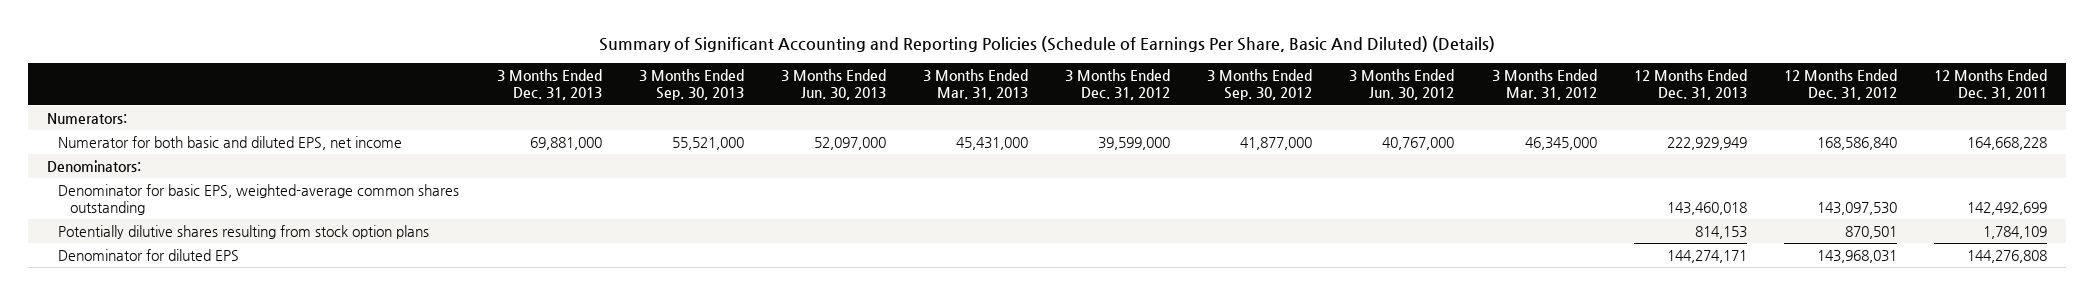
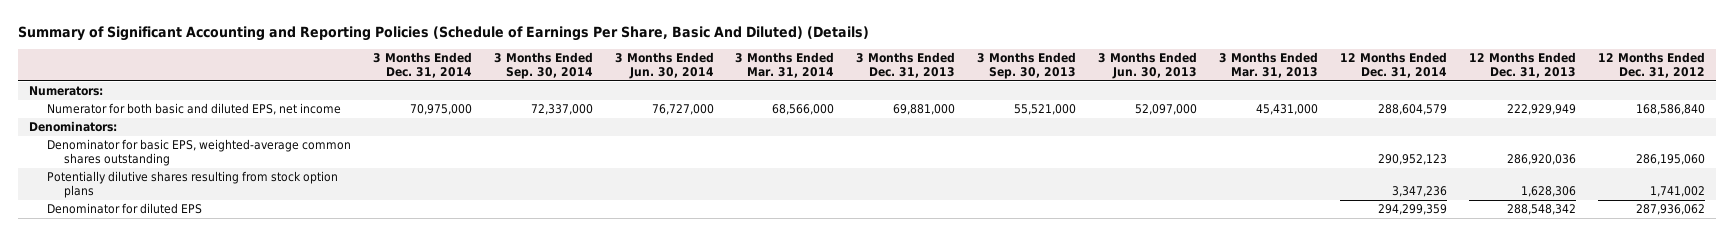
[1065,69,1171,101] 3 Months Ended Dec. 31, 2012 -> none
[1207,69,1313,101] 3 Months Ended Sep. 30, 2012 -> none
[1349,69,1455,101] 3 Months Ended Jun. 30, 2012 -> none
[1491,69,1597,101] 3 Months Ended Mar. 31, 2012 -> none
[1934,69,2048,101] 12 Months Ended Dec. 31, 2011 -> none
none -> [372,52,472,79] 3 Months Ended Dec. 31, 2014
none -> [493,52,593,80] 3 Months Ended Sep. 30, 2014
none -> [614,52,714,80] 3 Months Ended Jun. 30, 2014
none -> [735,52,835,79] 3 Months Ended Mar. 31, 2014
none -> [1340,52,1448,79] 12 Months Ended Dec. 31, 2014
[1666,202,1747,216] 143,460,018 -> [1507,154,1577,166] 286,920,036
[1816,202,1897,216] 143,097,530 -> [1636,154,1706,166] 286,195,060
[1694,225,1747,239] 814,153 -> [1521,186,1577,198] 1,628,306
[1844,225,1897,239] 870,501 -> [1650,186,1706,198] 1,741,002
[1666,249,1747,263] 144,274,171 -> [1507,204,1577,216] 288,548,342
[1816,249,1897,263] 143,968,031 -> [1636,204,1706,216] 287,936,062

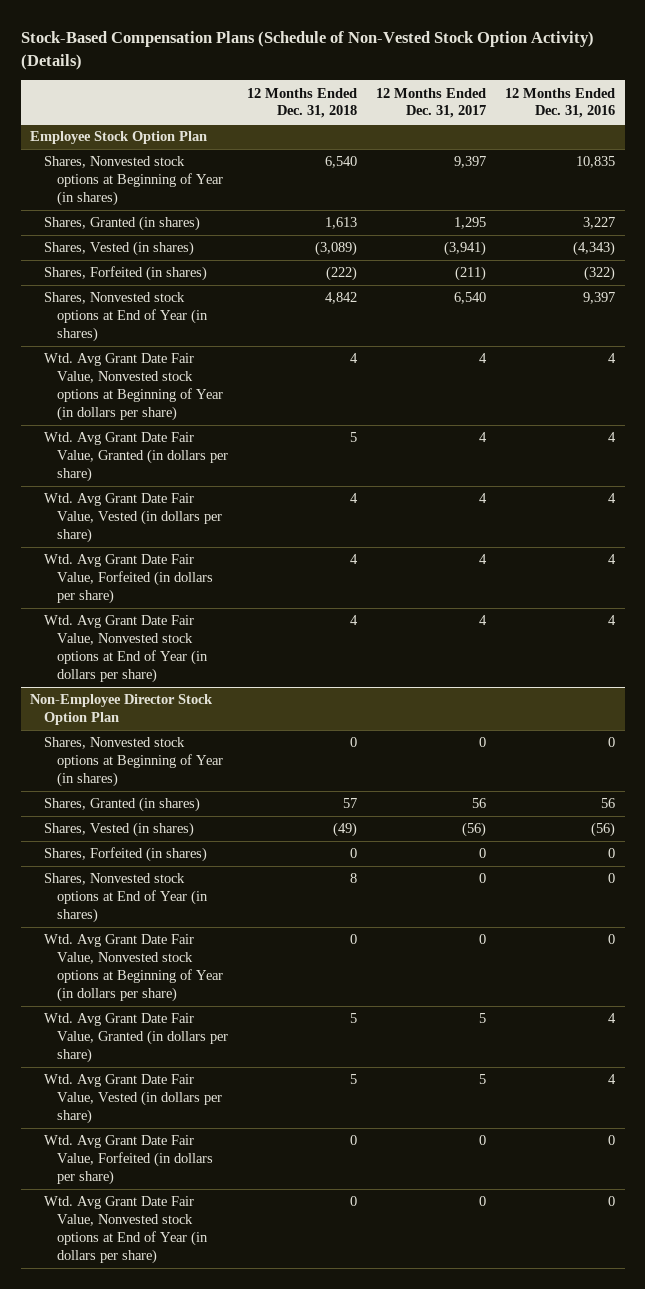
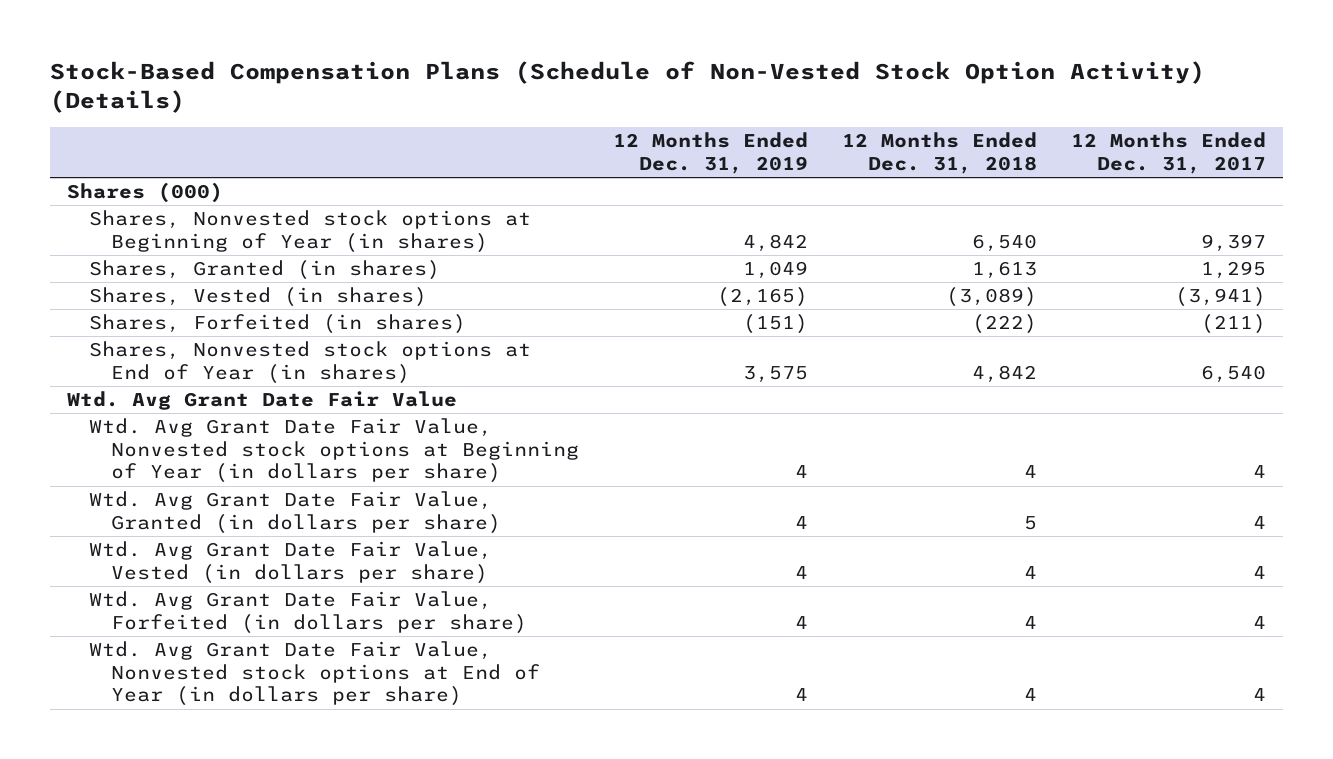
[505,87,616,119] 12 Months Ended Dec. 31, 2016 -> none
none -> [612,132,808,174] 12 Months Ended Dec. 31, 2019
[30,131,208,145] Employee Stock Option Plan -> none
none -> [67,182,224,204] Shares (000)
none -> [67,391,458,411] Wtd. Avg Grant Date Fair Value
[30,694,214,726] Non-Employee Director Stock Option Plan -> none
[43,737,223,787] Shares, Nonvested stock options at Beginning of Year (in shares) -> none
[43,797,200,813] Shares, Granted (in shares) -> none
[43,822,194,838] Shares, Vested (in shares) -> none
[43,847,207,863] Shares, Forfeited (in shares) -> none
[43,873,208,923] Shares, Nonvested stock options at End of Year (in shares) -> none
[43,934,223,1002] Wtd. Avg Grant Date Fair Value, Nonvested stock options at Beginning of Year (in dollars per share) -> none
[43,1013,228,1063] Wtd. Avg Grant Date Fair Value, Granted (in dollars per share) -> none
[43,1074,222,1124] Wtd. Avg Grant Date Fair Value, Vested (in dollars per share) -> none
[43,1135,213,1185] Wtd. Avg Grant Date Fair Value, Forfeited (in dollars per share) -> none
[43,1196,208,1264] Wtd. Avg Grant Date Fair Value, Nonvested stock options at End of Year (in dollars per share) -> none

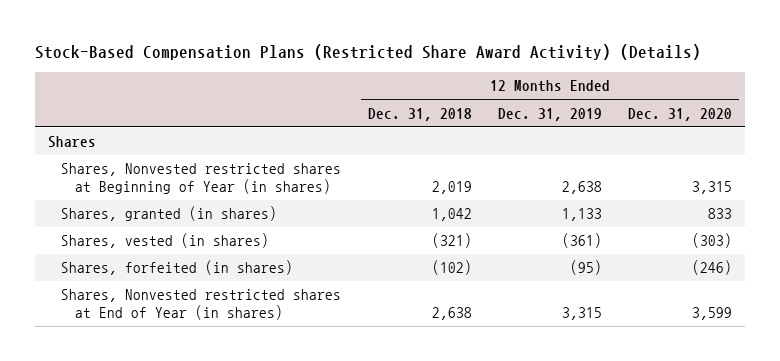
[50,61,1206,114] Stock-Based Compensation Plans (Schedule of Non-Vested Stock Option Activity) (Details) -> [34,44,701,61] Stock-Based Compensation Plans (Restricted Share Award Activity) (Details)
[1070,132,1266,174] 12 Months Ended Dec. 31, 2017 -> none
none -> [628,107,733,121] Dec. 31, 2020
[67,391,458,411] Wtd. Avg Grant Date Fair Value -> none
[88,418,579,484] Wtd. Avg Grant Date Fair Value, Nonvested stock options at Beginning of Year (in dollars per share) -> none
[88,491,501,534] Wtd. Avg Grant Date Fair Value, Granted (in dollars per share) -> none
[88,541,492,584] Wtd. Avg Grant Date Fair Value, Vested (in dollars per share) -> none
[88,591,527,634] Wtd. Avg Grant Date Fair Value, Forfeited (in dollars per share) -> none
[88,641,540,707] Wtd. Avg Grant Date Fair Value, Nonvested stock options at End of Year (in dollars per share) -> none
[67,182,224,204] Shares (000) -> [47,136,96,149] Shares
[88,210,531,253] Shares, Nonvested stock options at Beginning of Year (in shares) -> [61,163,342,195] Shares, Nonvested restricted shares at Beginning of Year (in shares)
[742,233,808,252] 4,842 -> [561,181,602,195] 2,638
[971,233,1037,252] 6,540 -> [431,181,472,195] 2,019
[88,260,440,281] Shares, Granted (in shares) -> [61,206,278,222] Shares, granted (in shares)
[742,261,808,280] 1,049 -> [561,208,602,222] 1,133
[971,261,1037,280] 1,613 -> [431,208,472,222] 1,042
[88,287,427,308] Shares, Vested (in shares) -> [61,233,270,249] Shares, vested (in shares)
[716,287,808,308] (2,165) -> [561,233,602,249] (361)
[945,287,1037,308] (3,089) -> [431,233,472,249] (321)
[88,314,466,335] Shares, Forfeited (in shares) -> [61,260,294,276] Shares, forfeited (in shares)
[742,314,808,335] (151) -> [569,260,602,276] (95)
[971,314,1037,335] (222) -> [431,260,472,276] (102)
[88,341,531,384] Shares, Nonvested stock options at End of Year (in shares) -> [61,289,342,321] Shares, Nonvested restricted shares at End of Year (in shares)
[742,365,808,383] 3,575 -> [561,307,602,321] 3,315
[971,364,1037,383] 4,842 -> [431,307,472,321] 2,638

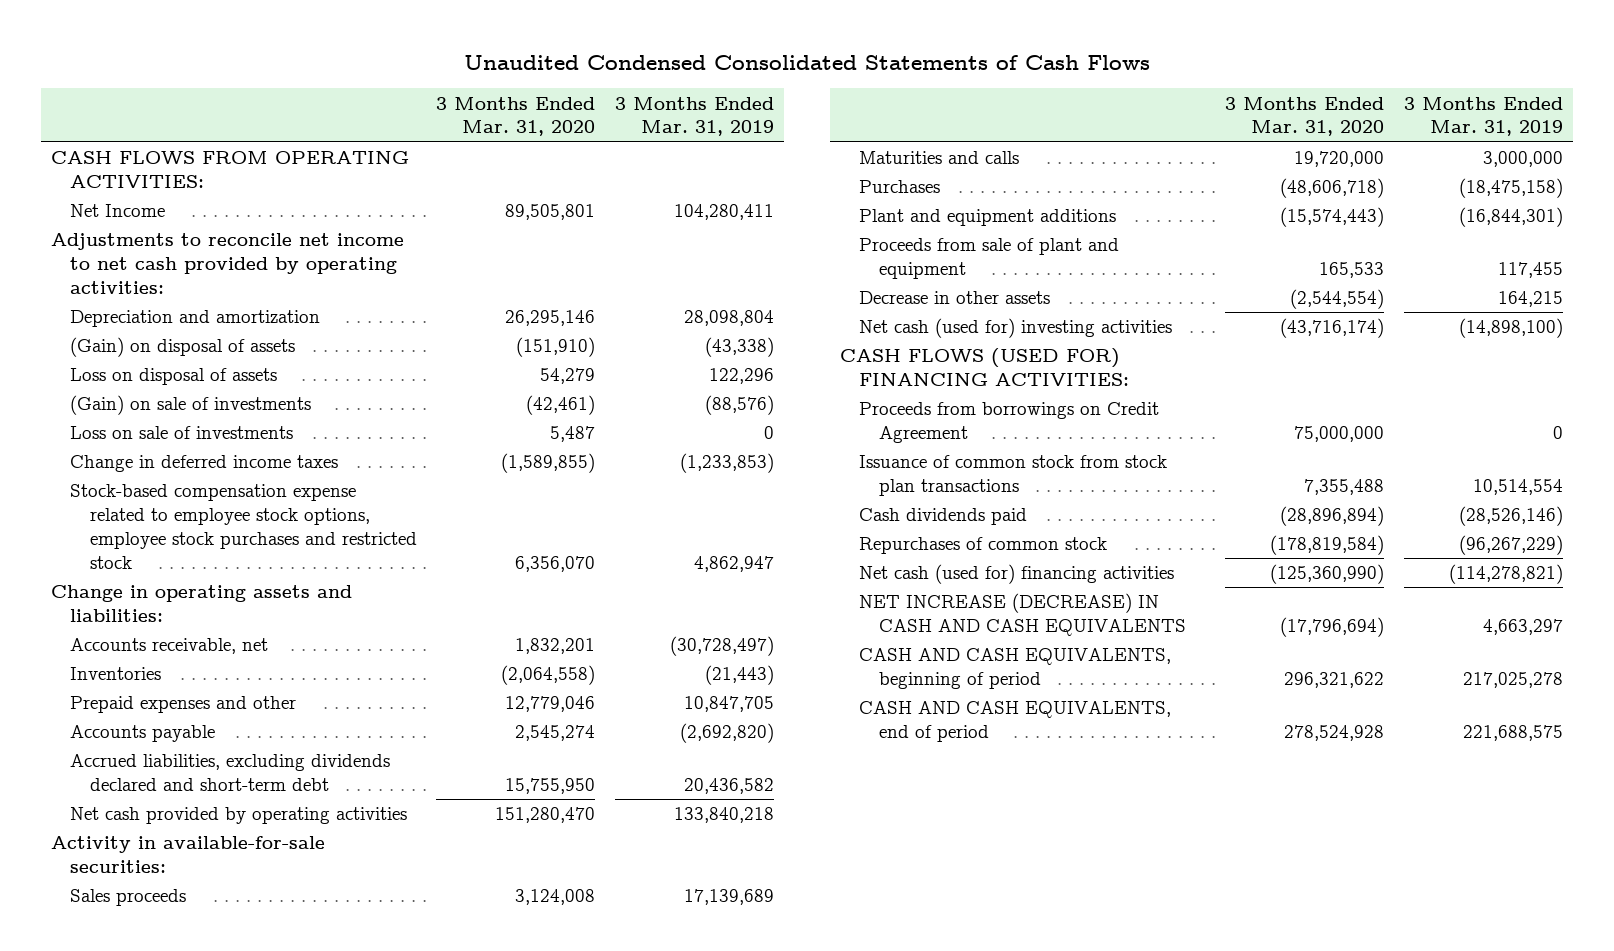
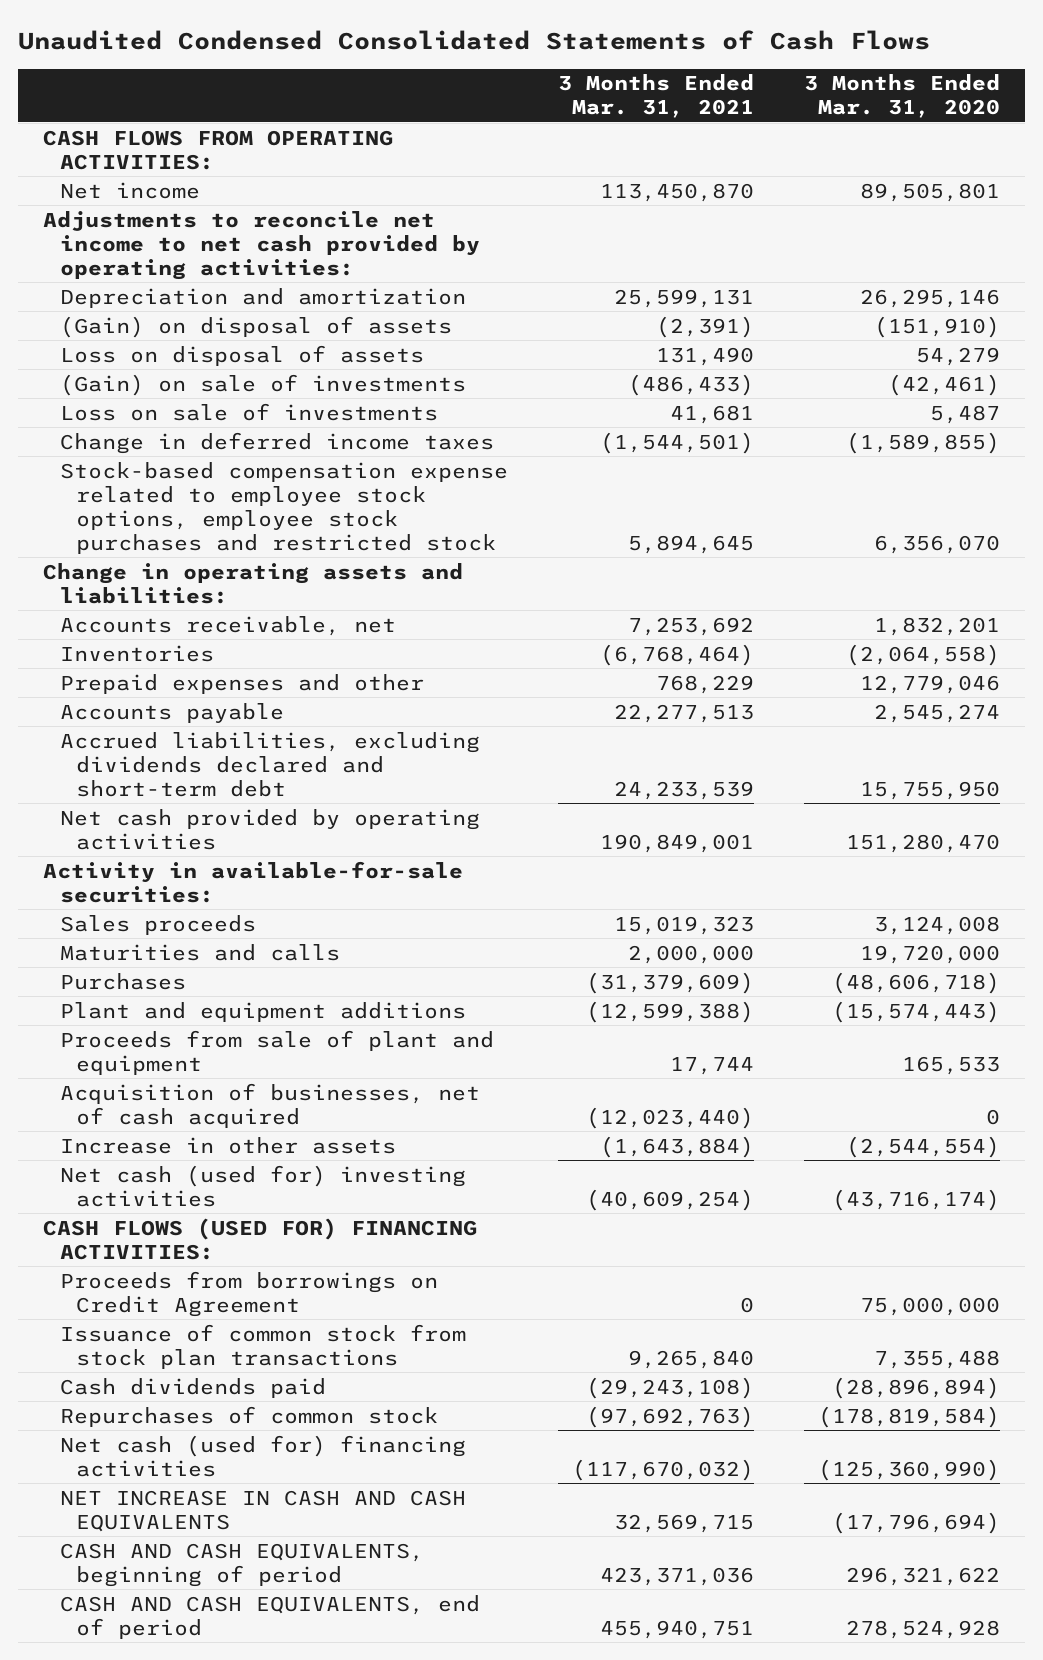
[614,96,774,137] 3 Months Ended Mar. 31, 2019 -> none
none -> [557,74,754,119] 3 Months Ended Mar. 31, 2021
[70,204,166,218] Net Income -> [59,181,200,199] Net income
none -> [59,1082,480,1128] Acquisition of businesses, net of cash acquired
[859,291,1051,305] Decrease in other assets -> [59,1136,396,1154] Increase in other assets
[859,593,1186,637] NET INCREASE (DECREASE) IN CASH AND CASH EQUIVALENTS -> [59,1489,466,1532] NET INCREASE IN CASH AND CASH EQUIVALENTS

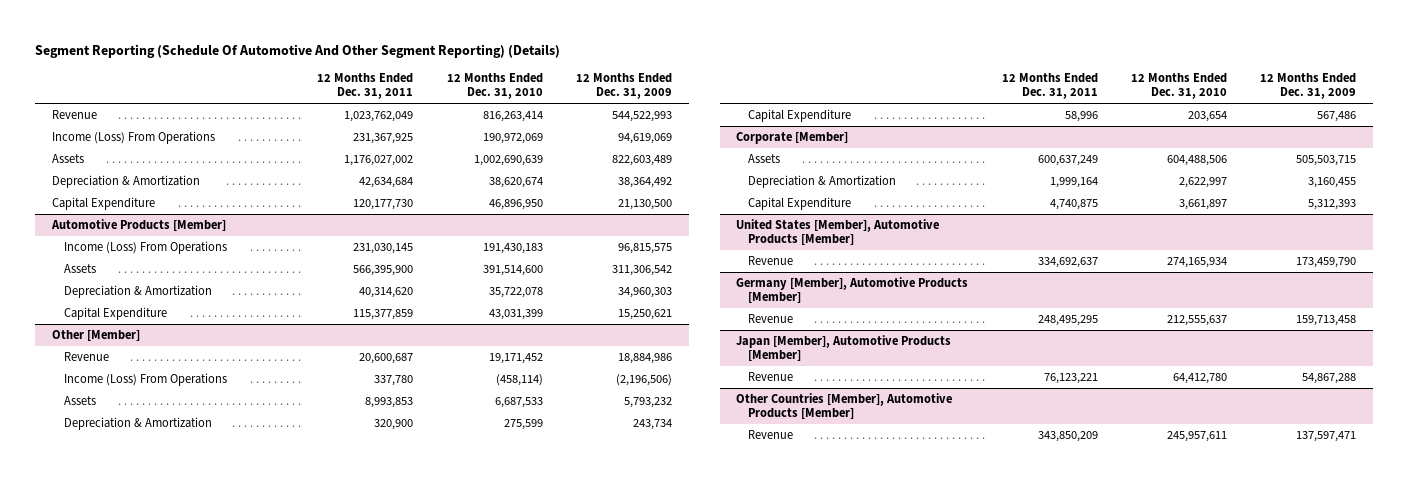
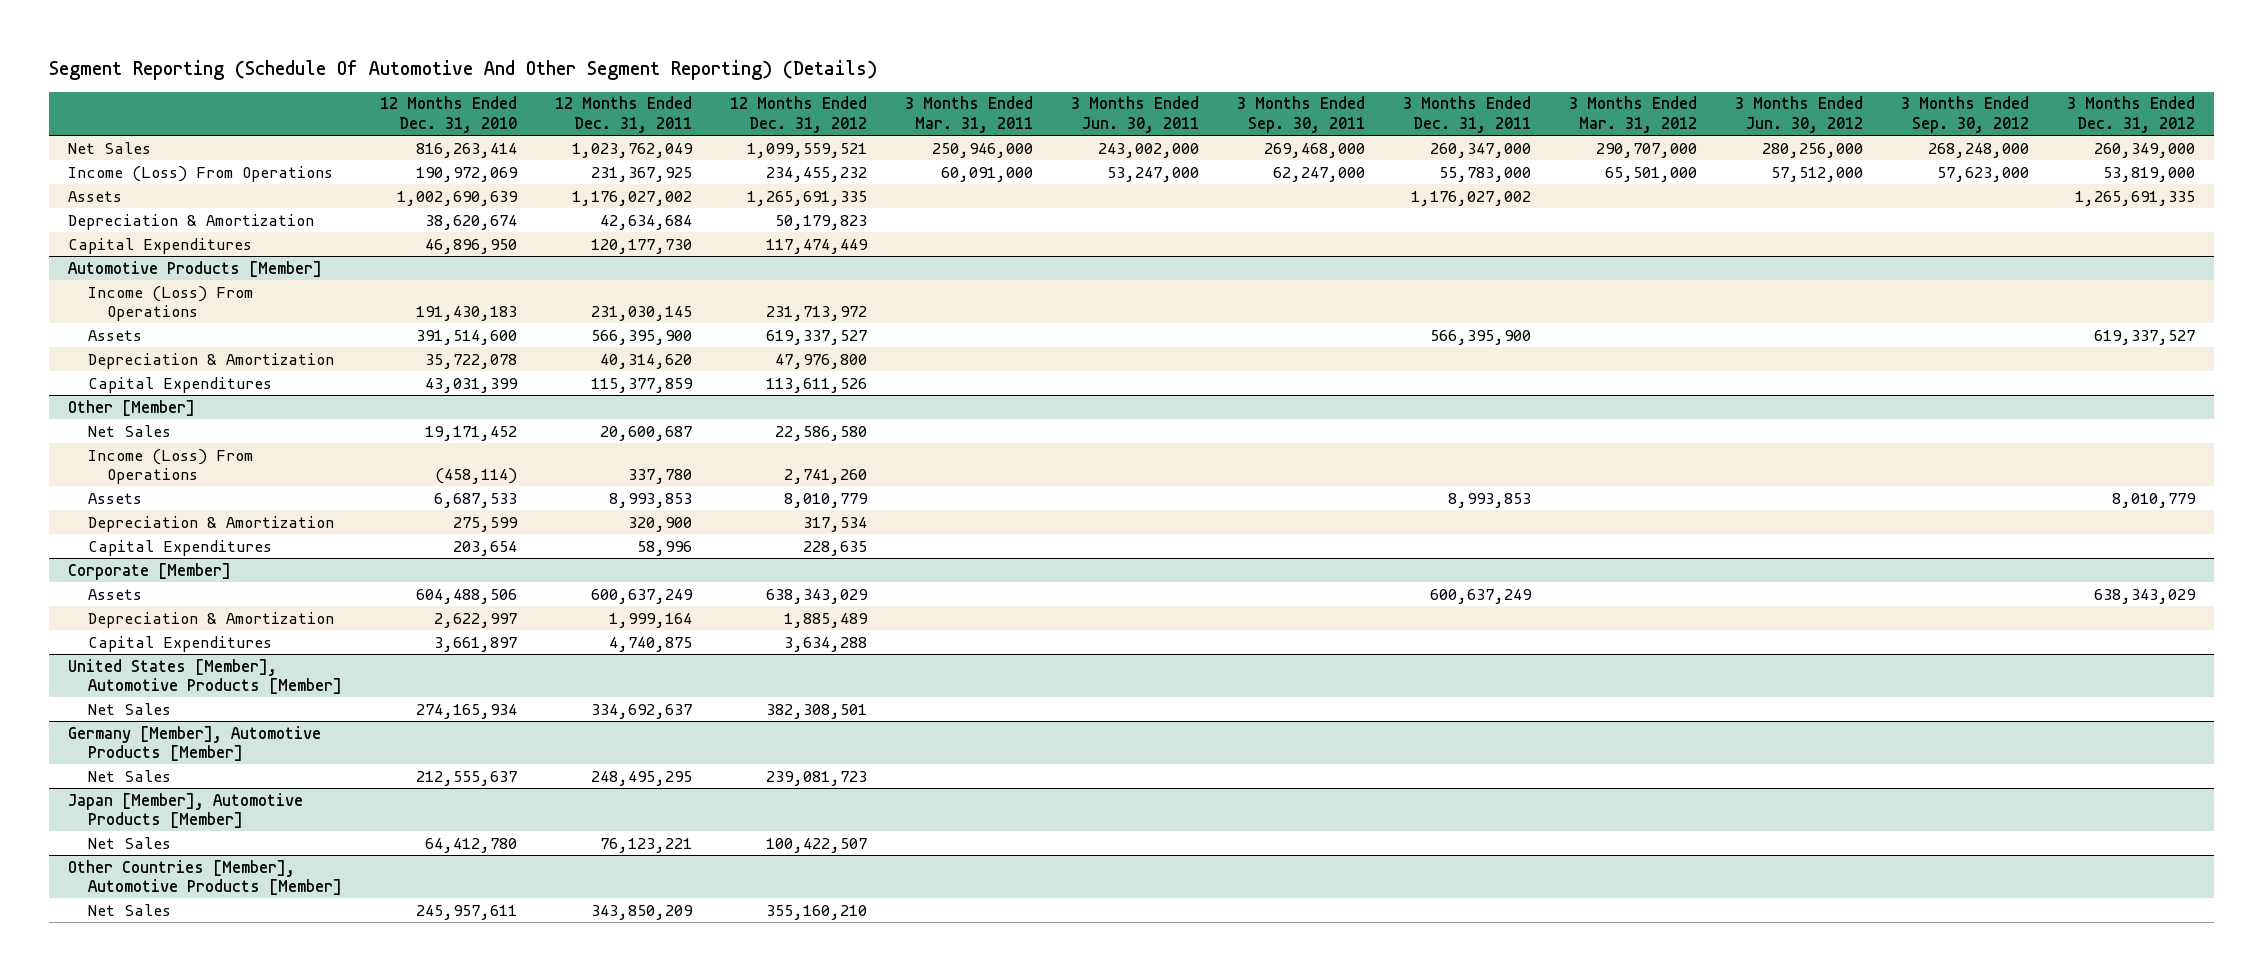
[576,72,673,100] 12 Months Ended Dec. 31, 2009 -> none
none -> [729,96,867,133] 12 Months Ended Dec. 31, 2012
none -> [904,96,1033,133] 3 Months Ended Mar. 31, 2011
none -> [1070,96,1199,133] 3 Months Ended Jun. 30, 2011
none -> [1237,96,1366,133] 3 Months Ended Sep. 30, 2011
none -> [1403,96,1532,133] 3 Months Ended Dec. 31, 2011
none -> [1569,96,1698,133] 3 Months Ended Mar. 31, 2012
none -> [1735,96,1864,133] 3 Months Ended Jun. 30, 2012
none -> [1901,96,2030,133] 3 Months Ended Sep. 30, 2012
none -> [2067,96,2196,133] 3 Months Ended Dec. 31, 2012
[52,110,98,120] Revenue -> [68,141,152,154] Net Sales
[52,197,156,211] Capital Expenditure -> [68,237,253,254] Capital Expenditures
[63,307,167,321] Capital Expenditure -> [87,376,272,393] Capital Expenditures
[63,352,109,362] Revenue -> [87,424,171,437] Net Sales
[747,109,851,123] Capital Expenditure -> [87,539,272,556] Capital Expenditures
[747,197,851,211] Capital Expenditure -> [87,635,272,652] Capital Expenditures
[747,256,793,266] Revenue -> [87,702,171,715] Net Sales
[747,314,793,324] Revenue -> [87,769,171,782] Net Sales
[747,372,793,382] Revenue -> [87,836,171,849] Net Sales
[747,430,793,440] Revenue -> [87,903,171,916] Net Sales

